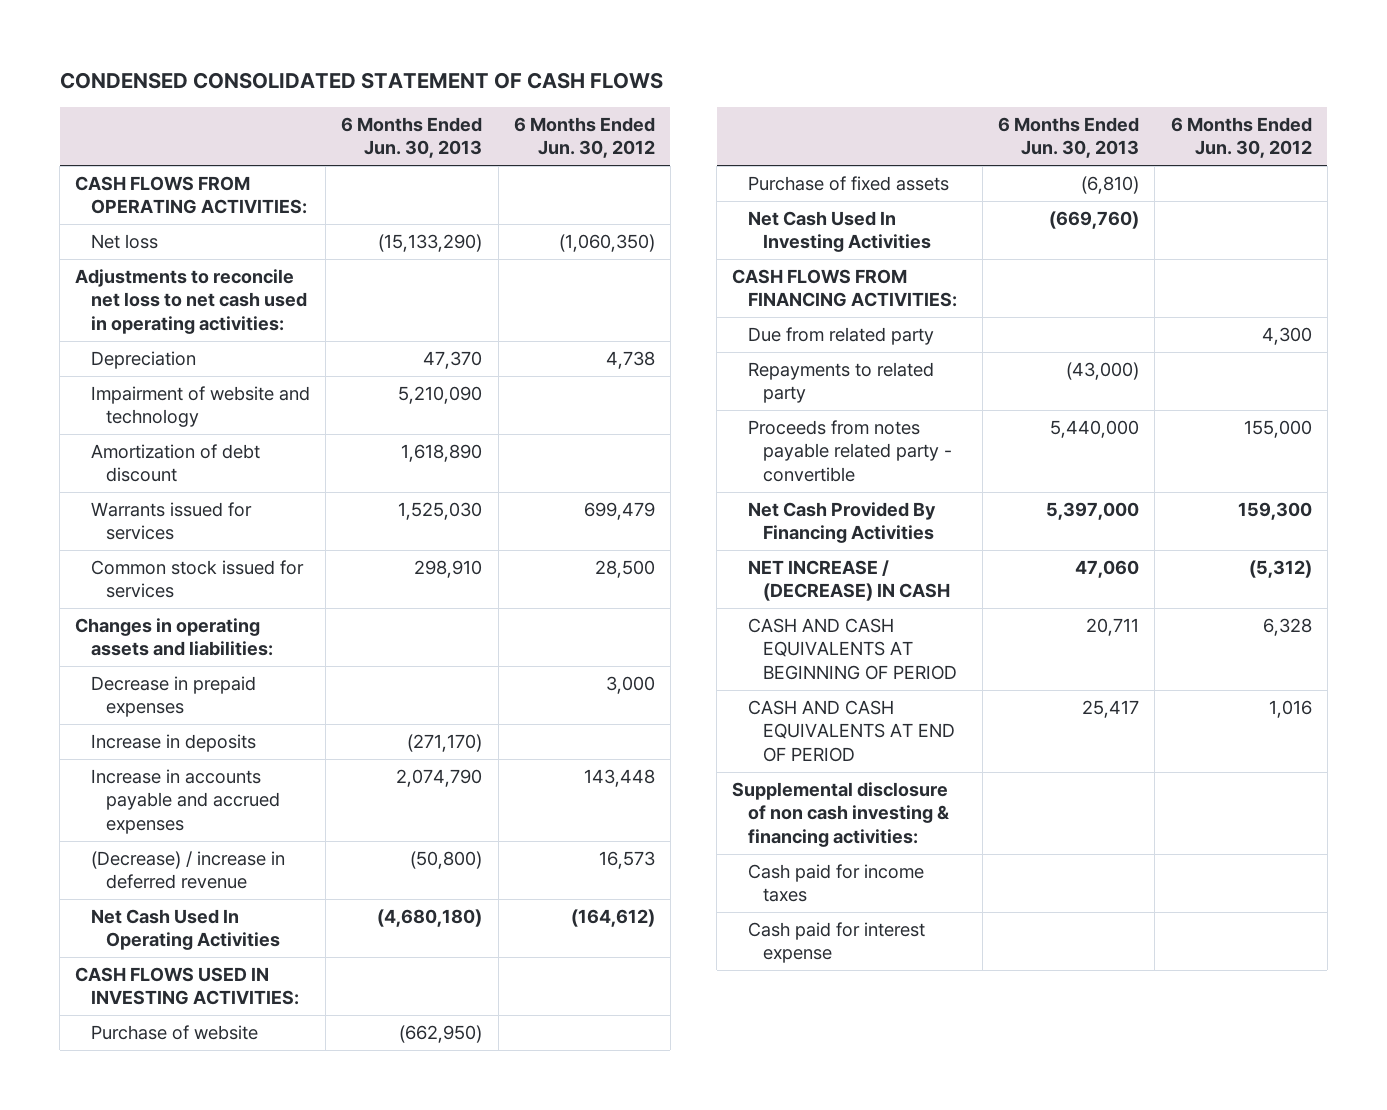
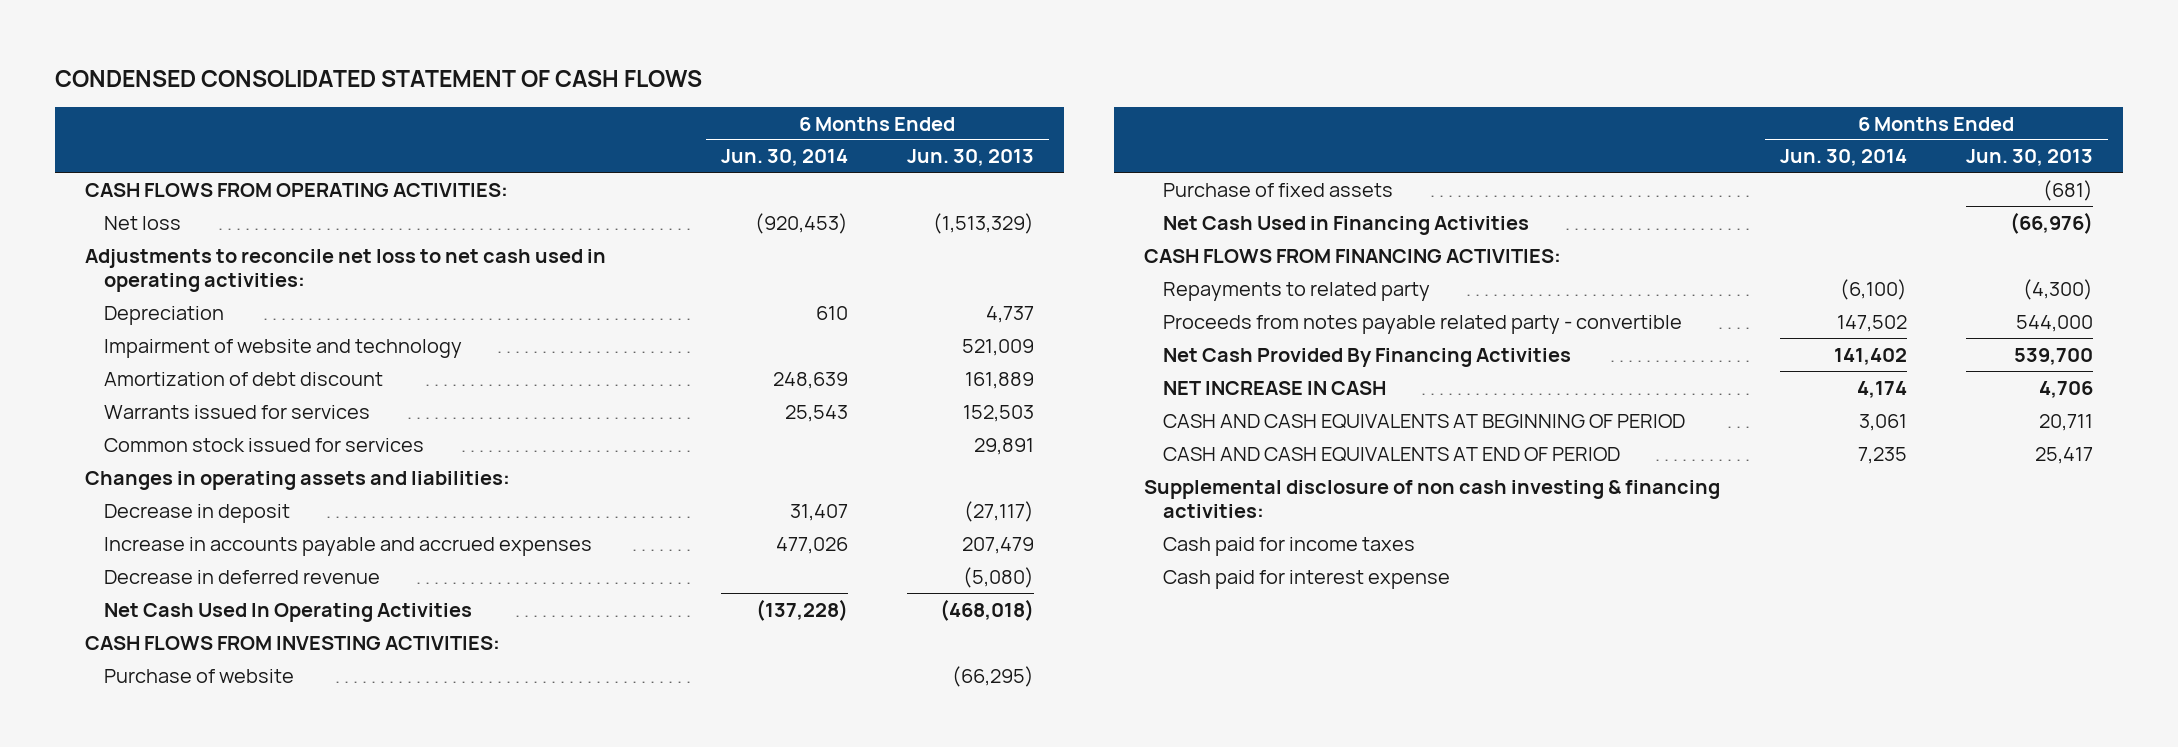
[513,116,655,158] 6 Months Ended Jun. 30, 2012 -> none
none -> [720,149,848,167] Jun. 30, 2014
[378,234,483,253] (15,133,290) -> [933,212,1035,234] (1,513,329)
[423,351,483,370] 47,370 -> [986,305,1035,323] 4,737
[398,386,483,405] 5,210,090 -> [962,338,1035,356] 521,009
[401,444,483,463] 1,618,890 -> [965,371,1035,389] 161,889
[398,502,483,521] 1,525,030 -> [963,404,1035,422] 152,503
[414,560,483,579] 298,910 -> [974,437,1035,455] 29,891
[90,676,256,718] Decrease in prepaid expenses -> none
[90,734,256,753] Increase in deposits -> [104,503,291,523] Decrease in deposit
[407,734,483,753] (271,170) -> [964,500,1035,522] (27,117)
[396,769,483,788] 2,074,790 -> [962,536,1035,554] 207,479
[90,851,285,890] (Decrease) / increase in deferred revenue -> [104,569,381,584] Decrease in deferred revenue
[410,851,483,870] (50,800) -> [963,566,1035,588] (5,080)
[377,909,483,928] (4,680,180) -> [940,598,1035,621] (468,018)
[75,967,299,1006] CASH FLOWS USED IN INVESTING ACTIVITIES: -> [85,635,501,650] CASH FLOWS FROM INVESTING ACTIVITIES:
[399,1025,483,1044] (662,950) -> [952,665,1035,687] (66,295)
[1081,176,1140,195] (6,810) -> [2043,179,2094,201] (681)
[747,211,932,253] Net Cash Used In Investing Activities -> [1163,215,1530,235] Net Cash Used in Financing Activities
[1049,211,1140,230] (669,760) -> [2010,211,2094,234] (66,976)
[747,327,934,346] Due from related party -> none
[1066,362,1140,381] (43,000) -> [2023,278,2094,300] (4,300)
[1050,420,1140,439] 5,440,000 -> [2016,314,2094,332] 544,000
[1046,502,1140,521] 5,397,000 -> [2014,347,2094,365] 539,700
[747,560,951,602] NET INCREASE / (DECREASE) IN CASH -> [1163,380,1387,395] NET INCREASE IN CASH
[1075,560,1140,579] 47,060 -> [2039,380,2094,398] 4,706

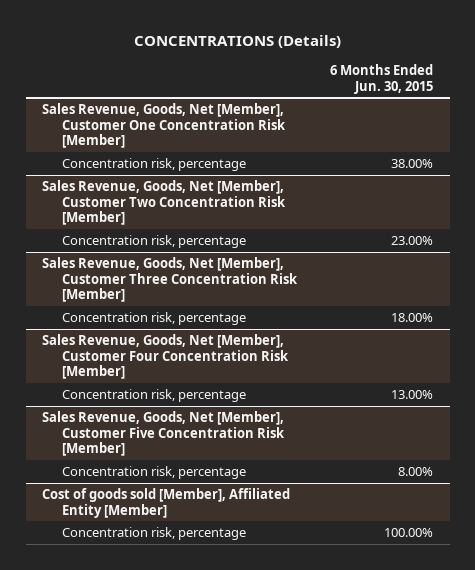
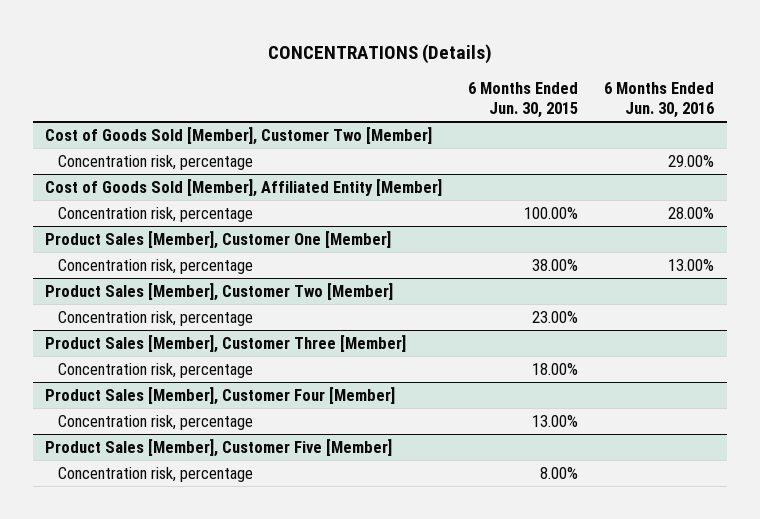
none -> [604,81,715,119] 6 Months Ended Jun. 30, 2016
[42,103,286,149] Sales Revenue, Goods, Net [Member], Customer One Concentration Risk [Member] -> none
none -> [45,126,433,145] Cost of Goods Sold [Member], Customer Two [Member]
none -> [57,154,253,170] Concentration risk, percentage
none -> [45,178,443,197] Cost of Goods Sold [Member], Affiliated Entity [Member]
none -> [57,206,253,222] Concentration risk, percentage
none -> [45,230,392,249] Product Sales [Member], Customer One [Member]
[42,180,286,226] Sales Revenue, Goods, Net [Member], Customer Two Concentration Risk [Member] -> none
none -> [45,282,394,301] Product Sales [Member], Customer Two [Member]
[42,257,298,303] Sales Revenue, Goods, Net [Member], Customer Three Concentration Risk [Member] -> none
none -> [45,334,407,353] Product Sales [Member], Customer Three [Member]
[42,334,289,380] Sales Revenue, Goods, Net [Member], Customer Four Concentration Risk [Member] -> none
none -> [45,386,396,405] Product Sales [Member], Customer Four [Member]
[42,411,285,457] Sales Revenue, Goods, Net [Member], Customer Five Concentration Risk [Member] -> none
none -> [45,438,393,457] Product Sales [Member], Customer Five [Member]
[42,488,291,518] Cost of goods sold [Member], Affiliated Entity [Member] -> none
[61,527,246,541] Concentration risk, percentage -> none

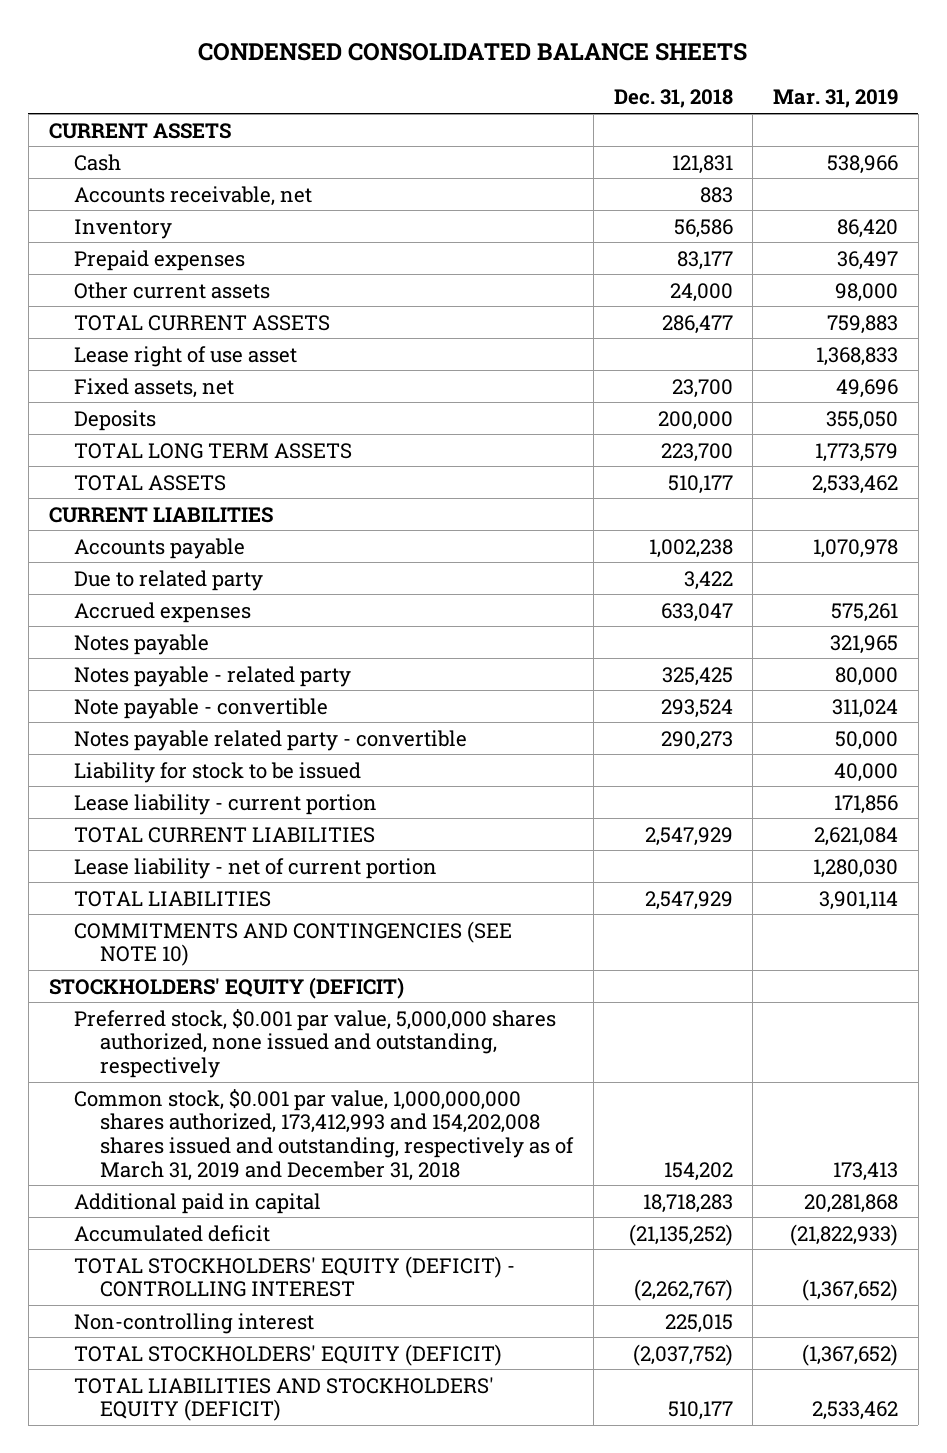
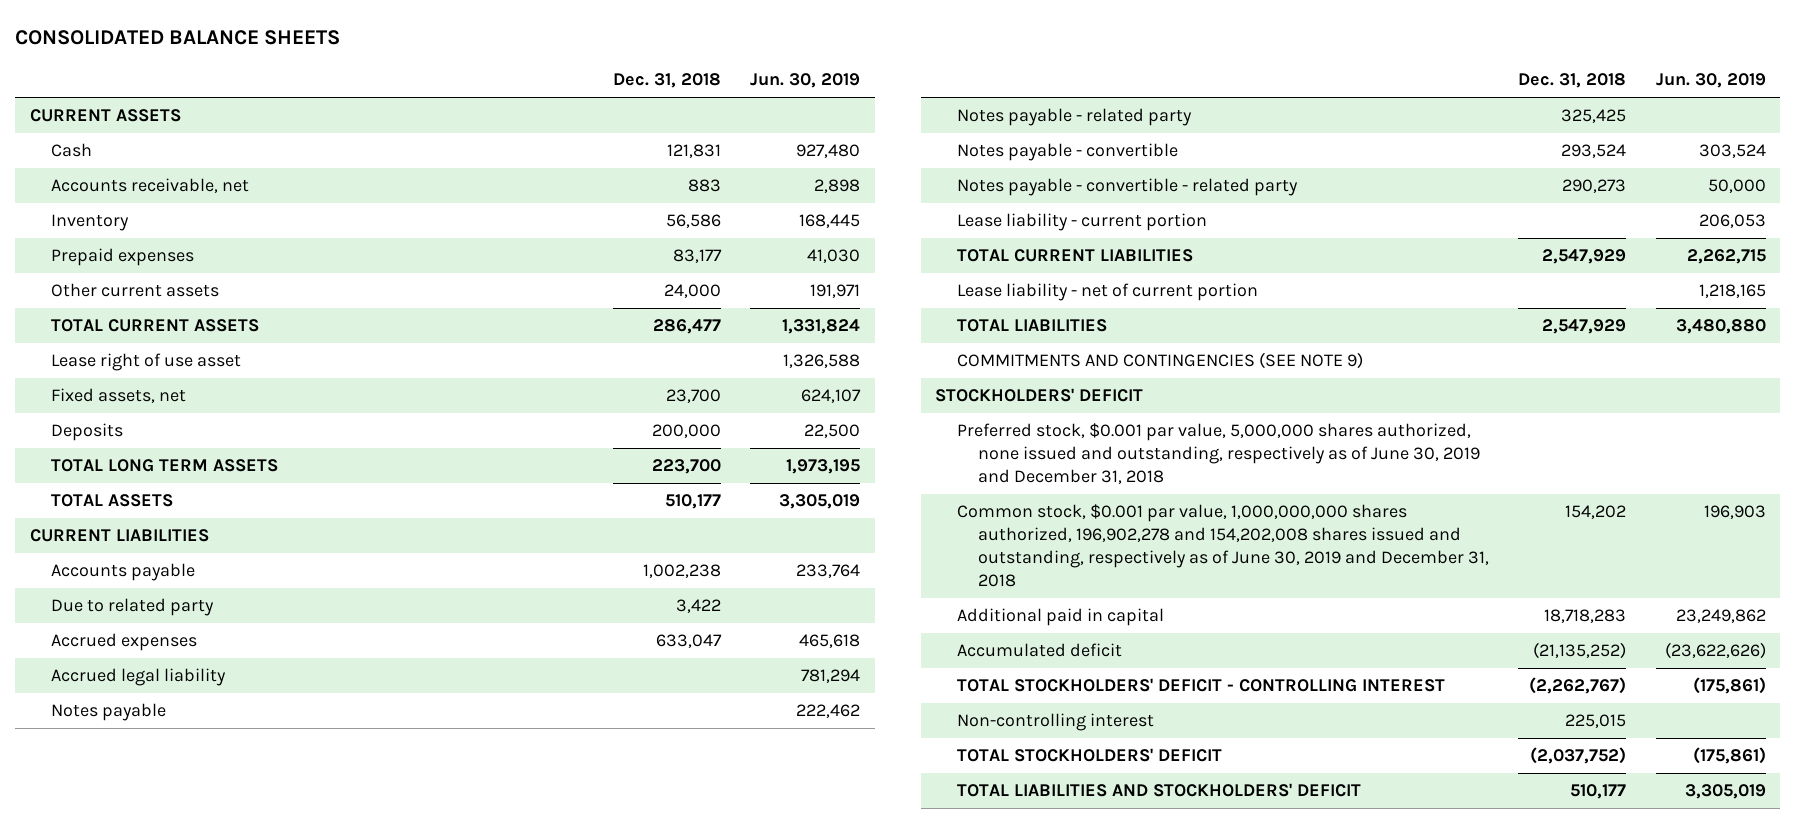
[198,43,748,62] CONDENSED CONSOLIDATED BALANCE SHEETS -> [15,29,341,45] CONSOLIDATED BALANCE SHEETS
[773,89,899,109] Mar. 31, 2019 -> none
none -> [750,73,861,89] Jun. 30, 2019
none -> [51,668,227,687] Accrued legal liability
[74,761,362,783] Liability for stock to be issued -> none
[74,697,329,719] Note payable - convertible -> [956,143,1178,162] Notes payable - convertible
[74,729,468,751] Notes payable related party - convertible -> [956,178,1298,197] Notes payable - convertible - related party
[74,920,513,967] COMMITMENTS AND CONTINGENCIES (SEE NOTE 10) -> [956,352,1363,370] COMMITMENTS AND CONTINGENCIES (SEE NOTE 9)
[48,976,404,999] STOCKHOLDERS' EQUITY (DEFICIT) -> [935,388,1144,403] STOCKHOLDERS' DEFICIT
[74,1008,557,1078] Preferred stock, $0.001 par value, 5,000,000 shares authorized, none issued and outstanding, respectively -> [956,423,1480,485] Preferred stock, $0.001 par value, 5,000,000 shares authorized, none issued and outstanding, respectively as of June 30, 2019 and December 31, 2018
[74,1088,575,1181] Common stock, $0.001 par value, 1,000,000,000 shares authorized, 173,412,993 and 154,202,008 shares issued and outstanding, respectively as of March 31, 2019 and December 31, 2018 -> [956,504,1489,588] Common stock, $0.001 par value, 1,000,000,000 shares authorized, 196,902,278 and 154,202,008 shares issued and outstanding, respectively as of June 30, 2019 and December 31, 2018
[74,1255,516,1298] TOTAL STOCKHOLDERS' EQUITY (DEFICIT) - CONTROLLING INTEREST -> [956,678,1445,693] TOTAL STOCKHOLDERS' DEFICIT - CONTROLLING INTEREST
[74,1343,503,1366] TOTAL STOCKHOLDERS' EQUITY (DEFICIT) -> [956,748,1222,763] TOTAL STOCKHOLDERS' DEFICIT
[74,1376,495,1422] TOTAL LIABILITIES AND STOCKHOLDERS' EQUITY (DEFICIT) -> [956,783,1361,798] TOTAL LIABILITIES AND STOCKHOLDERS' DEFICIT

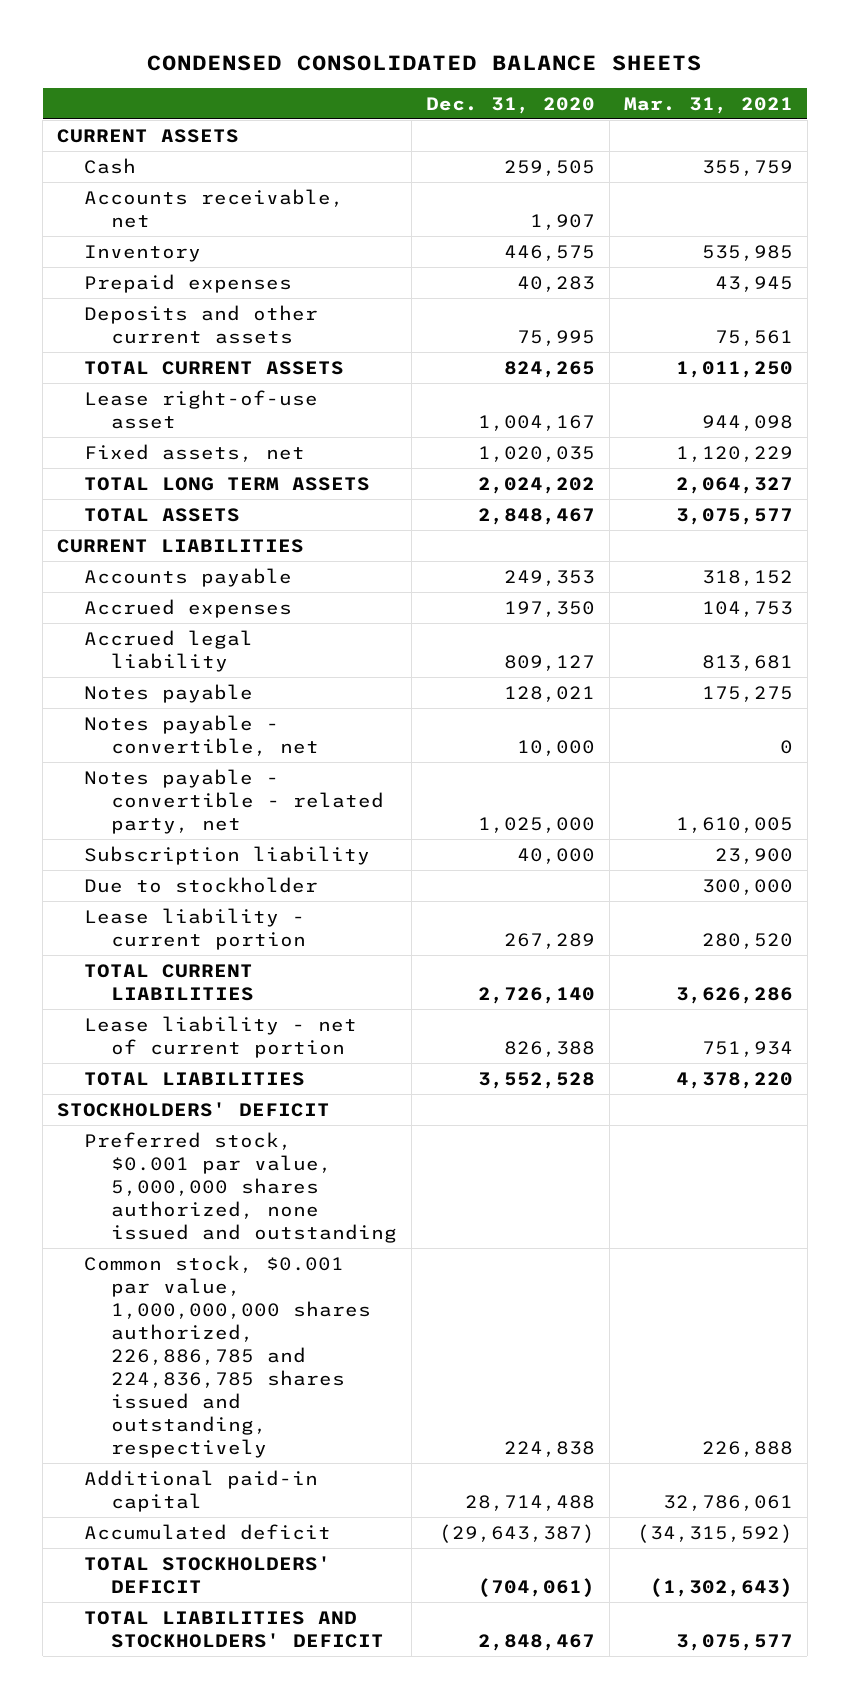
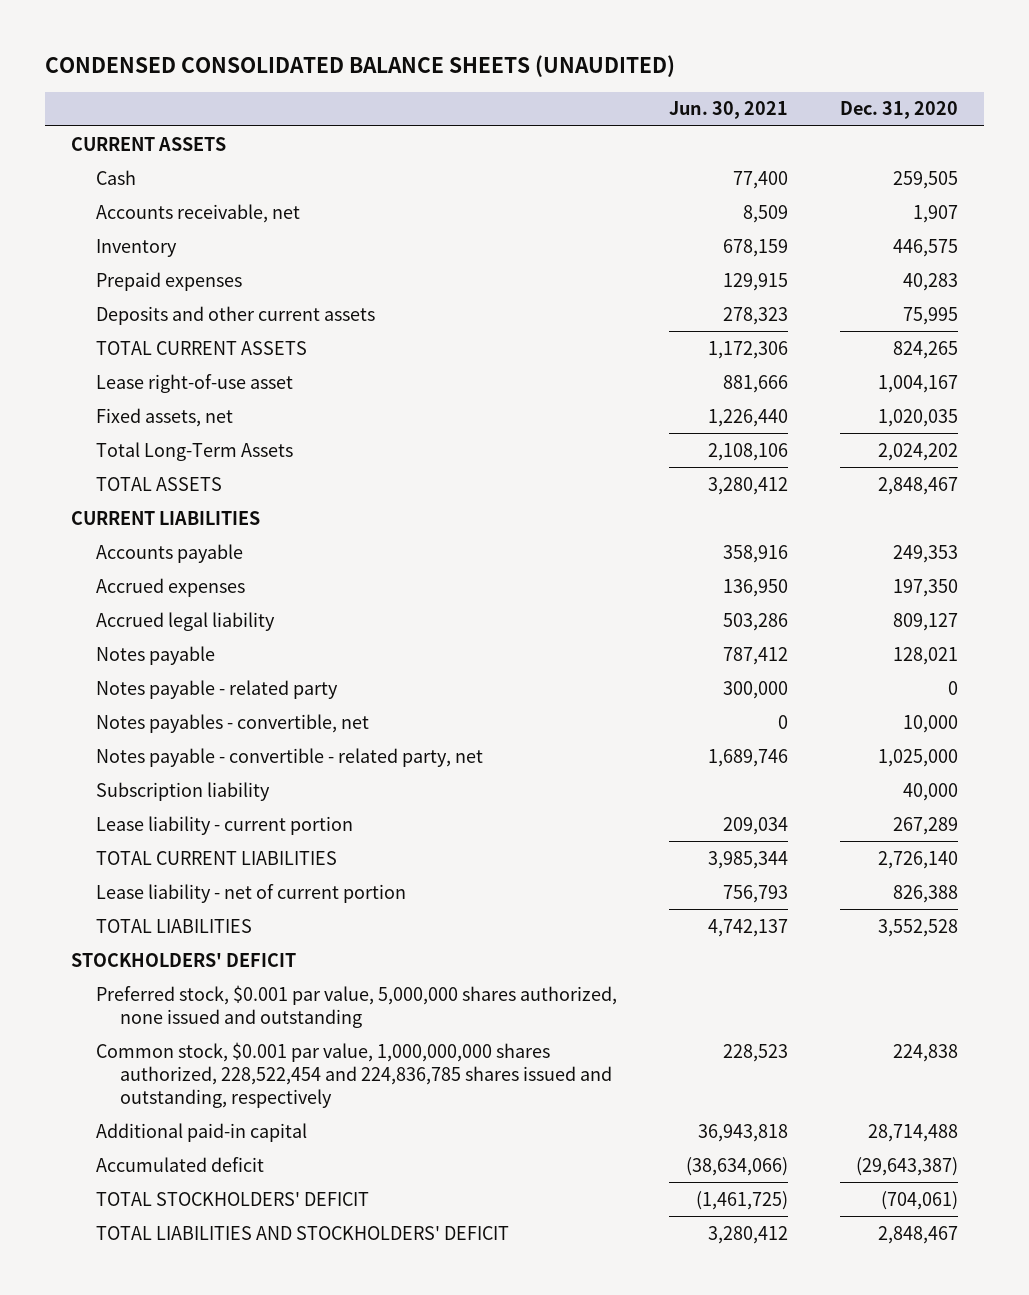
[146,55,702,72] CONDENSED CONSOLIDATED BALANCE SHEETS -> [44,55,675,78] CONDENSED CONSOLIDATED BALANCE SHEETS (UNAUDITED)
[623,96,793,114] Mar. 31, 2021 -> none
none -> [668,101,788,120] Jun. 30, 2021
[83,476,370,491] TOTAL LONG TERM ASSETS -> [95,441,293,461] Total Long-Term Assets
none -> [95,679,338,699] Notes payable - related party
[83,714,319,756] Notes payable - convertible, net -> [95,713,369,733] Notes payables - convertible, net
[83,876,318,893] Due to stockholder -> none
[83,1254,371,1458] Common stock, $0.001 par value, 1,000,000,000 shares authorized, 226,886,785 and 224,836,785 shares issued and outstanding, respectively -> [95,1041,613,1108] Common stock, $0.001 par value, 1,000,000,000 shares authorized, 228,522,454 and 224,836,785 shares issued and outstanding, respectively

